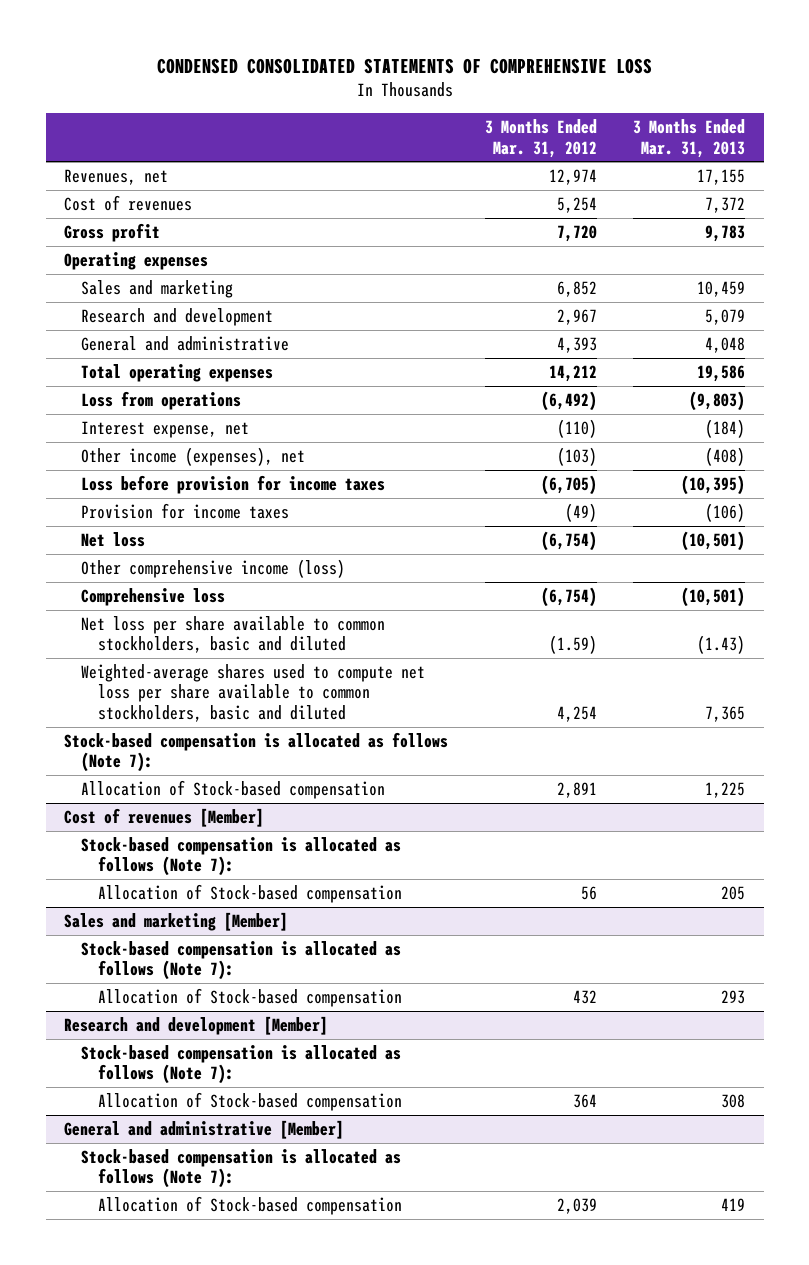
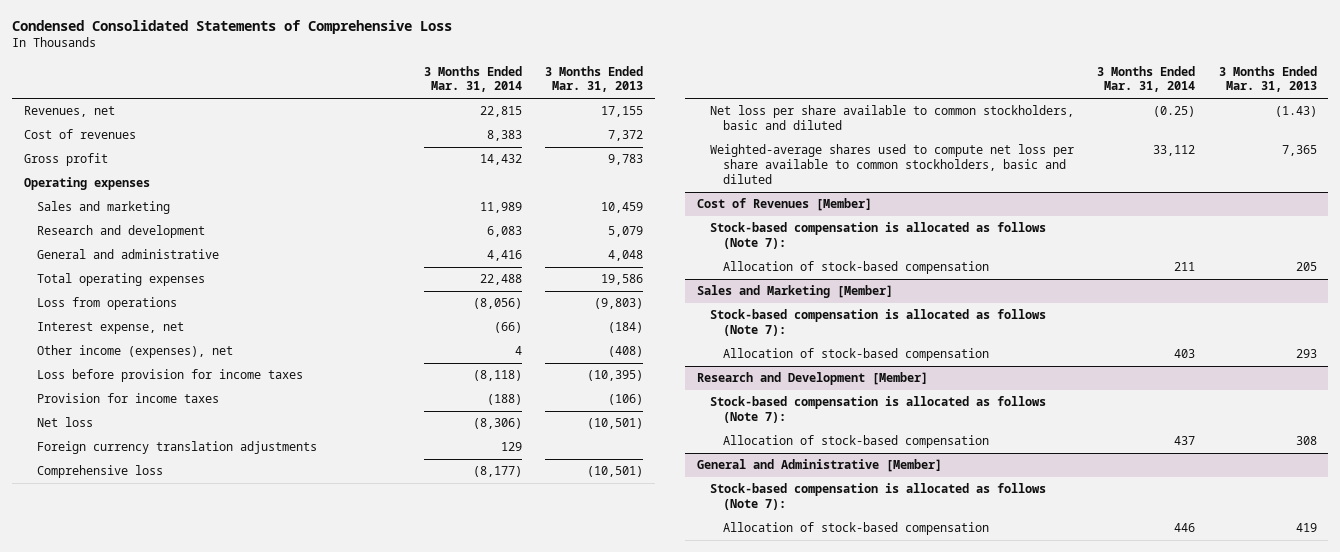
[156,57,652,74] CONDENSED CONSOLIDATED STATEMENTS OF COMPREHENSIVE LOSS -> [11,19,452,34] Condensed Consolidated Statements of Comprehensive Loss
[484,119,597,158] 3 Months Ended Mar. 31, 2012 -> none
none -> [424,65,523,93] 3 Months Ended Mar. 31, 2014
[81,558,346,578] Other comprehensive income (loss) -> none
none -> [36,441,317,455] Foreign currency translation adjustments
[64,731,449,773] Stock-based compensation is allocated as follows (Note 7): -> none
[81,779,386,799] Allocation of Stock-based compensation -> none
[64,807,265,827] Cost of revenues [Member] -> [696,198,872,212] Cost of Revenues [Member]
[98,883,403,903] Allocation of Stock-based compensation -> [723,261,990,275] Allocation of stock-based compensation
[64,911,289,931] Sales and marketing [Member] -> [696,285,893,299] Sales and Marketing [Member]
[98,987,403,1007] Allocation of Stock-based compensation -> [723,348,990,362] Allocation of stock-based compensation
[64,1015,329,1035] Research and development [Member] -> [696,372,928,386] Research and Development [Member]
[98,1091,403,1111] Allocation of Stock-based compensation -> [723,435,990,449] Allocation of stock-based compensation
[64,1119,345,1139] General and administrative [Member] -> [696,459,942,473] General and Administrative [Member]
[98,1195,403,1215] Allocation of Stock-based compensation -> [723,522,990,536] Allocation of stock-based compensation

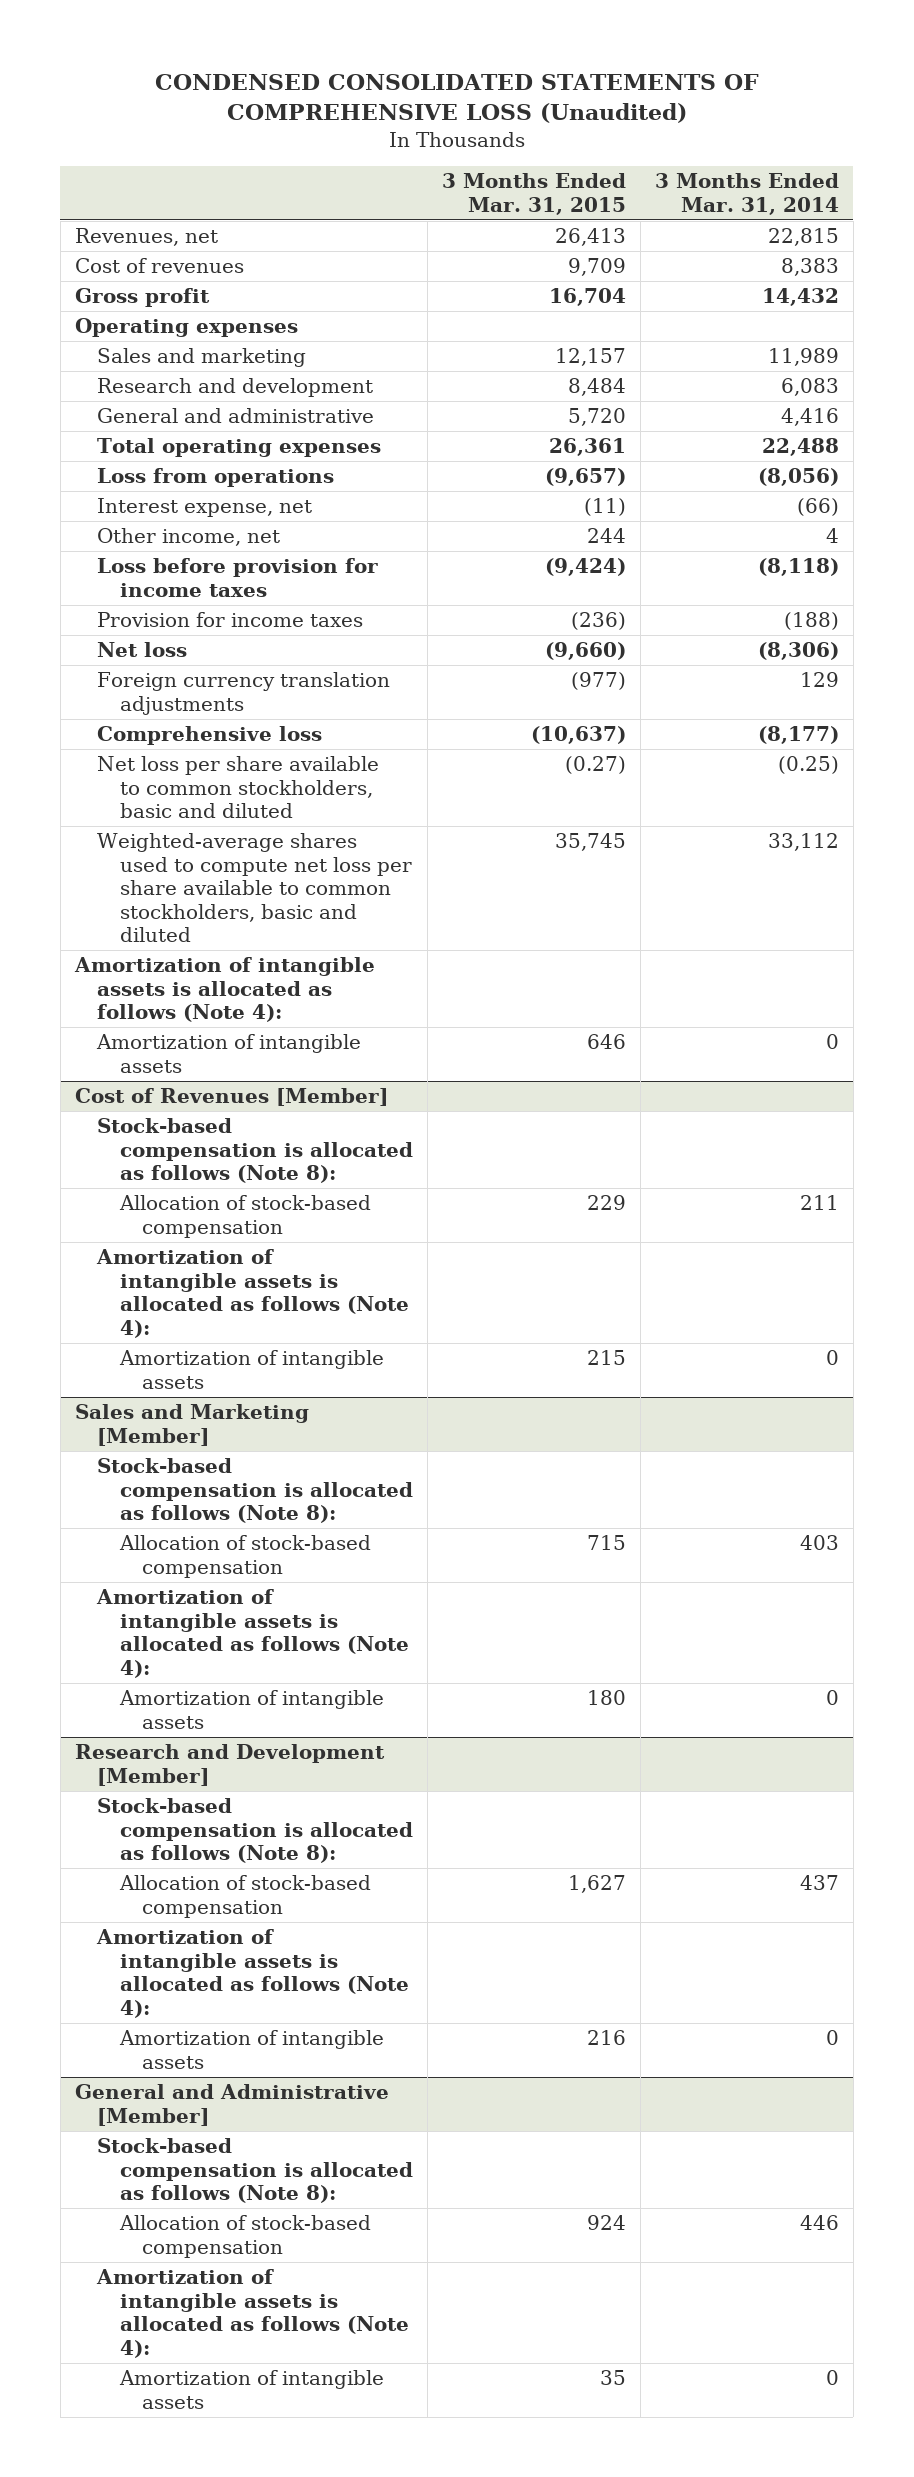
[11,19,452,34] Condensed Consolidated Statements of Comprehensive Loss -> [154,74,759,124] CONDENSED CONSOLIDATED STATEMENTS OF COMPREHENSIVE LOSS (Unaudited)
[545,65,644,93] 3 Months Ended Mar. 31, 2013 -> none
none -> [441,173,626,215] 3 Months Ended Mar. 31, 2015
[36,345,233,359] Other income (expenses), net -> [97,528,281,547] Other income, net
none -> [73,957,375,1023] Amortization of intangible assets is allocated as follows (Note 4):
none -> [96,1034,362,1073] Amortization of intangible assets
[710,222,1047,250] Stock-based compensation is allocated as follows (Note 7): -> [97,1118,413,1184] Stock-based compensation is allocated as follows (Note 8):
none -> [96,1249,409,1338] Amortization of intangible assets is allocated as follows (Note 4):
none -> [118,1350,384,1389] Amortization of intangible assets
[710,309,1047,337] Stock-based compensation is allocated as follows (Note 7): -> [97,1458,413,1524] Stock-based compensation is allocated as follows (Note 8):
none -> [96,1589,409,1678] Amortization of intangible assets is allocated as follows (Note 4):
none -> [118,1690,384,1729] Amortization of intangible assets
[710,396,1047,424] Stock-based compensation is allocated as follows (Note 7): -> [97,1798,413,1864] Stock-based compensation is allocated as follows (Note 8):
none -> [96,1929,409,2018] Amortization of intangible assets is allocated as follows (Note 4):
none -> [118,2030,384,2069] Amortization of intangible assets
[710,483,1047,511] Stock-based compensation is allocated as follows (Note 7): -> [97,2138,413,2204] Stock-based compensation is allocated as follows (Note 8):
none -> [96,2269,409,2358] Amortization of intangible assets is allocated as follows (Note 4):
none -> [118,2370,384,2409] Amortization of intangible assets

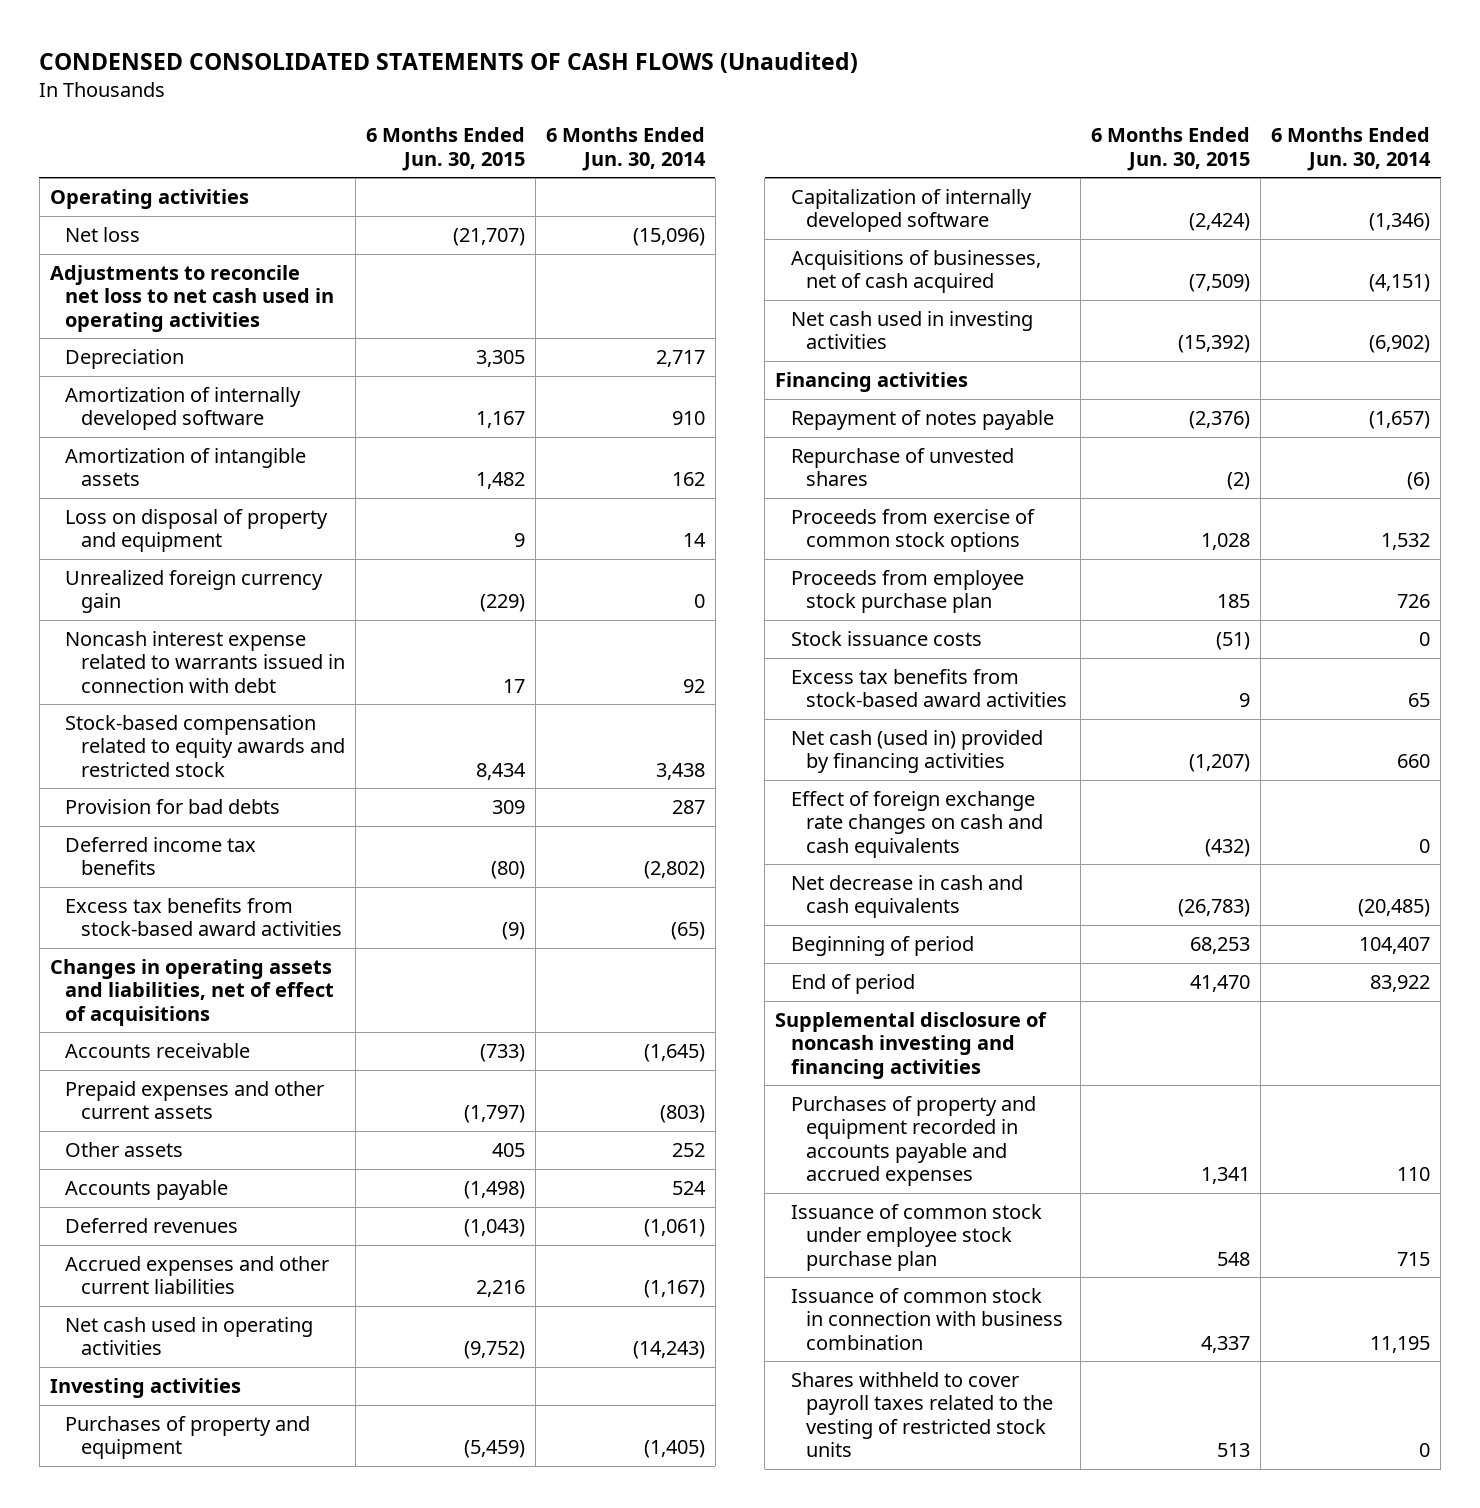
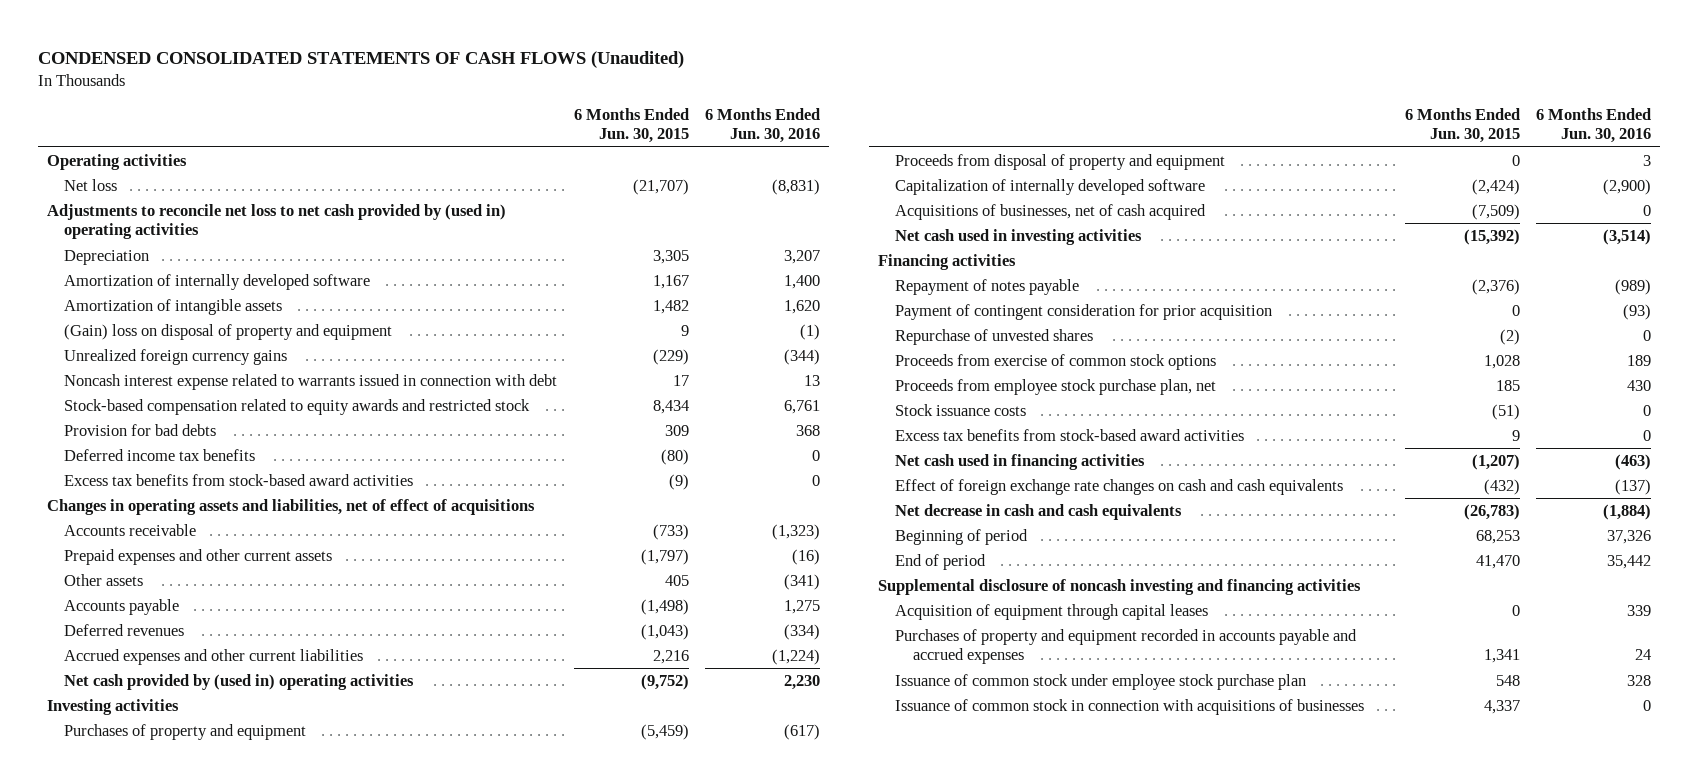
[545,127,706,171] 6 Months Ended Jun. 30, 2014 -> none
none -> [705,107,821,144] 6 Months Ended Jun. 30, 2016
[49,264,335,332] Adjustments to reconcile net loss to net cash used in operating activities -> [46,203,506,240] Adjustments to reconcile net loss to net cash provided by (used in) operating activities
[65,508,329,553] Loss on disposal of property and equipment -> [64,323,393,340] (Gain) loss on disposal of property and equipment
[65,569,324,614] Unrealized foreign currency gain -> [64,348,288,365] Unrealized foreign currency gains
[65,1316,314,1356] Net cash used in operating activities -> [64,673,415,690] Net cash provided by (used in) operating activities
none -> [895,153,1226,170] Proceeds from disposal of property and equipment
none -> [895,303,1273,320] Payment of contingent consideration for prior acquisition
[790,569,1024,614] Proceeds from employee stock purchase plan -> [895,378,1217,395] Proceeds from employee stock purchase plan, net
[790,729,1043,774] Net cash (used in) provided by financing activities -> [895,453,1146,470] Net cash used in financing activities
none -> [895,603,1209,620] Acquisition of equipment through capital leases
[790,1371,1054,1458] Shares withheld to cover payroll taxes related to the vesting of restricted stock units -> none
[790,1287,1064,1350] Issuance of common stock in connection with business combination -> [895,698,1365,715] Issuance of common stock in connection with acquisitions of businesses

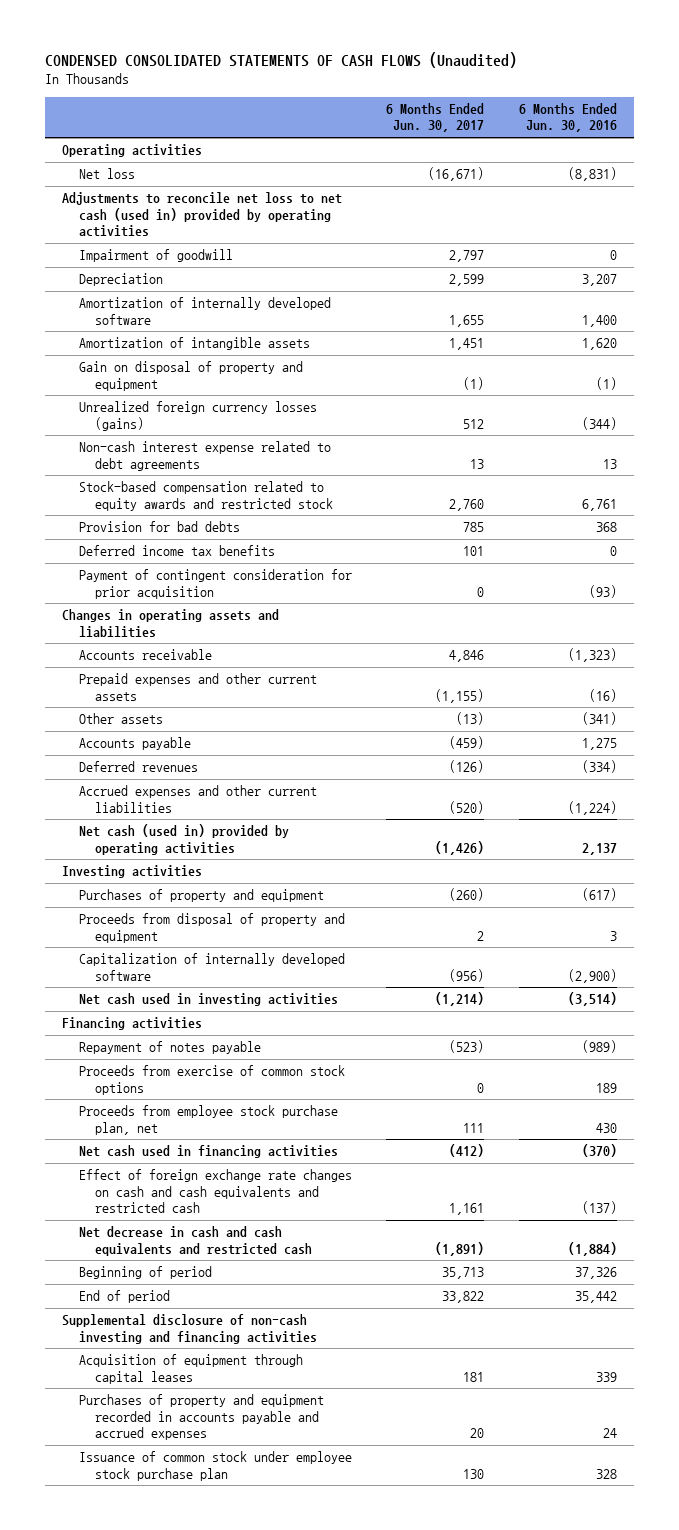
[573,107,689,144] 6 Months Ended Jun. 30, 2015 -> none
none -> [386,103,485,133] 6 Months Ended Jun. 30, 2017
[46,203,506,240] Adjustments to reconcile net loss to net cash provided by (used in) operating activities -> [62,192,343,237] Adjustments to reconcile net loss to net cash (used in) provided by operating activities
none -> [78,249,233,263] Impairment of goodwill
[64,373,558,390] Noncash interest expense related to warrants issued in connection with debt -> none
[64,323,393,340] (Gain) loss on disposal of property and equipment -> [78,361,303,391] Gain on disposal of property and equipment
[64,348,288,365] Unrealized foreign currency gains -> [78,401,317,431] Unrealized foreign currency losses (gains)
none -> [78,441,331,471] Non-cash interest expense related to debt agreements
[64,473,414,486] Excess tax benefits from stock-based award activities -> none
[895,303,1273,320] Payment of contingent consideration for prior acquisition -> [78,569,352,599] Payment of contingent consideration for prior acquisition
[46,498,535,515] Changes in operating assets and liabilities, net of effect of acquisitions -> [62,609,280,638] Changes in operating assets and liabilities
[64,673,415,690] Net cash provided by (used in) operating activities -> [78,824,289,855] Net cash (used in) provided by operating activities
[784,674,821,690] 2,230 -> [581,842,617,855] 2,137
[895,203,1207,220] Acquisitions of businesses, net of cash acquired -> none
[895,328,1094,345] Repurchase of unvested shares -> none
[895,403,1027,416] Stock issuance costs -> none
[895,428,1245,441] Excess tax benefits from stock-based award activities -> none
[1615,453,1652,470] (463) -> [581,1144,617,1158] (370)
[895,478,1344,495] Effect of foreign exchange rate changes on cash and cash equivalents -> [78,1169,352,1213] Effect of foreign exchange rate changes on cash and cash equivalents and restricted cash
[895,503,1183,520] Net decrease in cash and cash equivalents -> [78,1226,313,1256] Net decrease in cash and cash equivalents and restricted cash
[877,578,1361,595] Supplemental disclosure of noncash investing and financing activities -> [62,1314,317,1344] Supplemental disclosure of non-cash investing and financing activities
[895,698,1365,715] Issuance of common stock in connection with acquisitions of businesses -> none

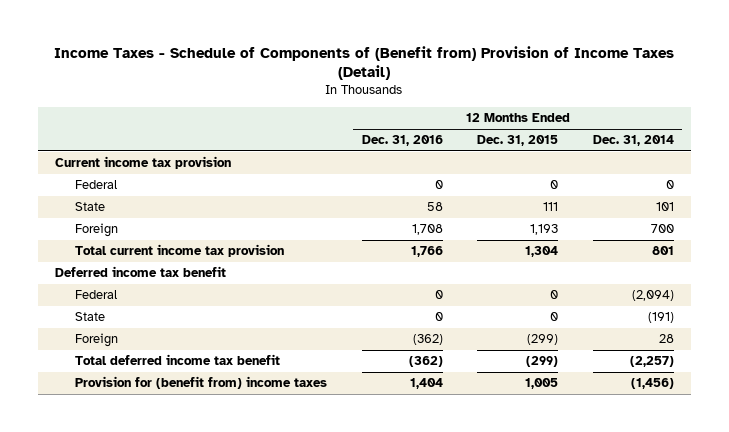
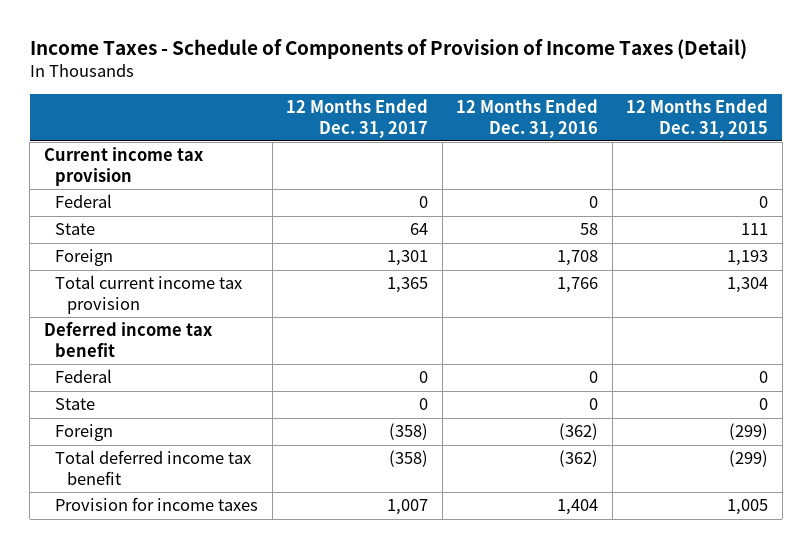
[54,45,675,81] Income Taxes - Schedule of Components of (Benefit from) Provision of Income Taxes (Detail) -> [29,39,747,60] Income Taxes - Schedule of Components of Provision of Income Taxes (Detail)
[592,135,674,147] Dec. 31, 2014 -> none
none -> [286,98,429,138] 12 Months Ended Dec. 31, 2017
[75,376,328,390] Provision for (benefit from) income taxes -> [55,497,259,512] Provision for income taxes

